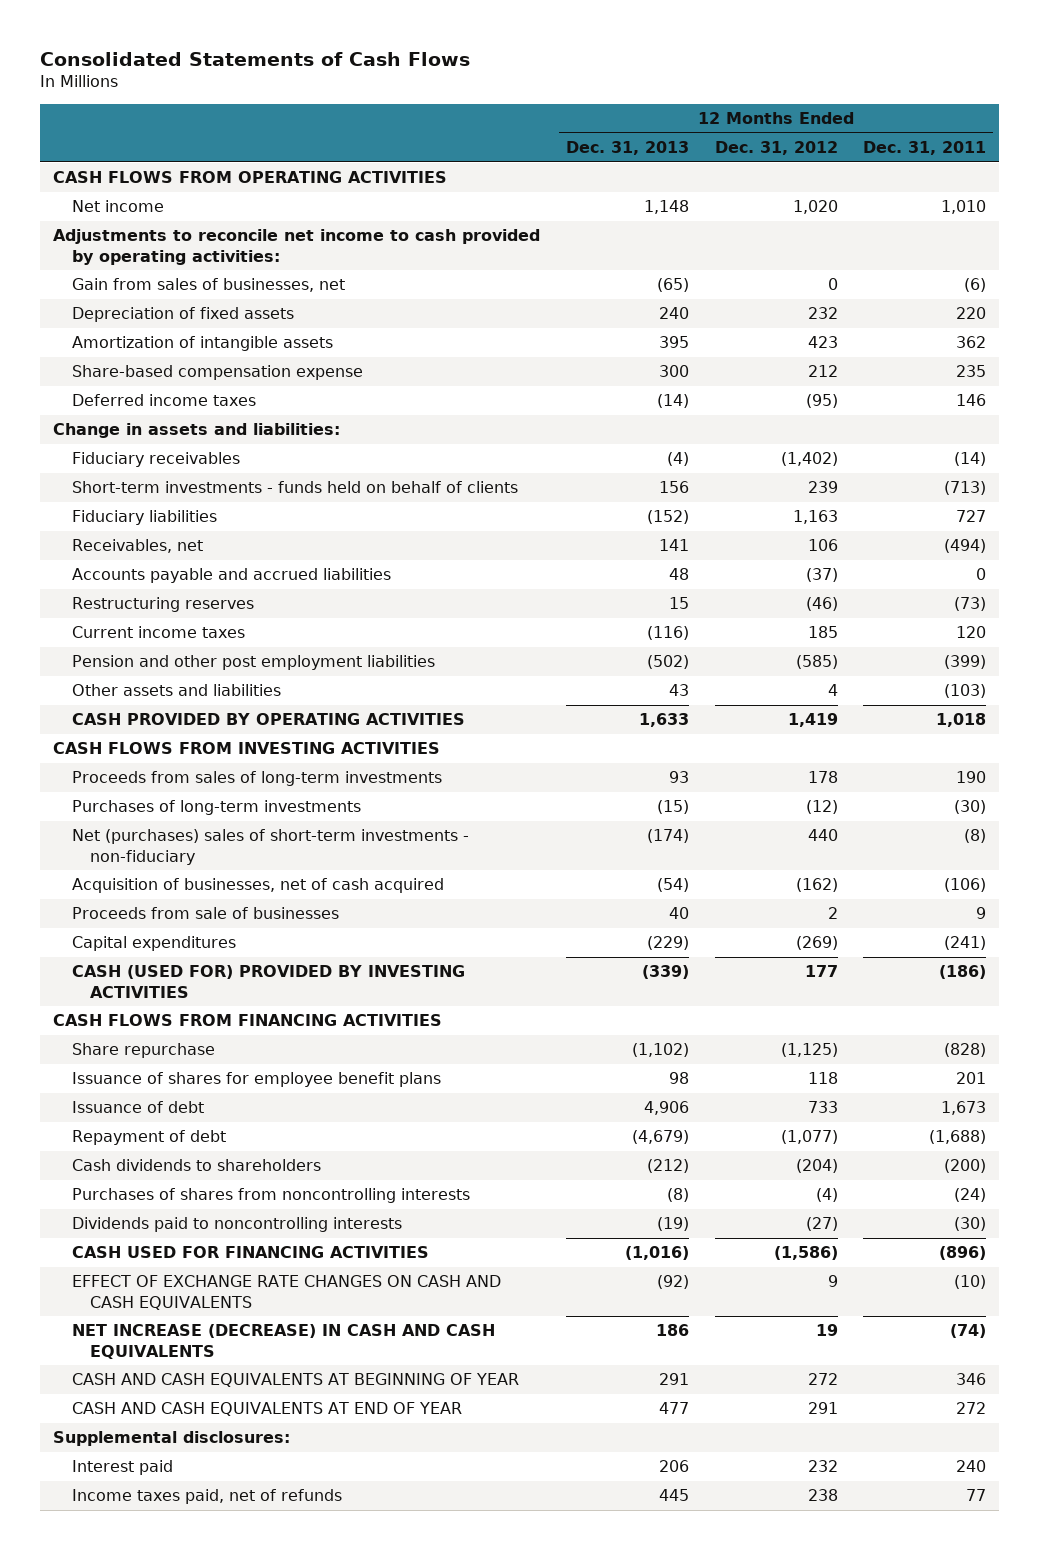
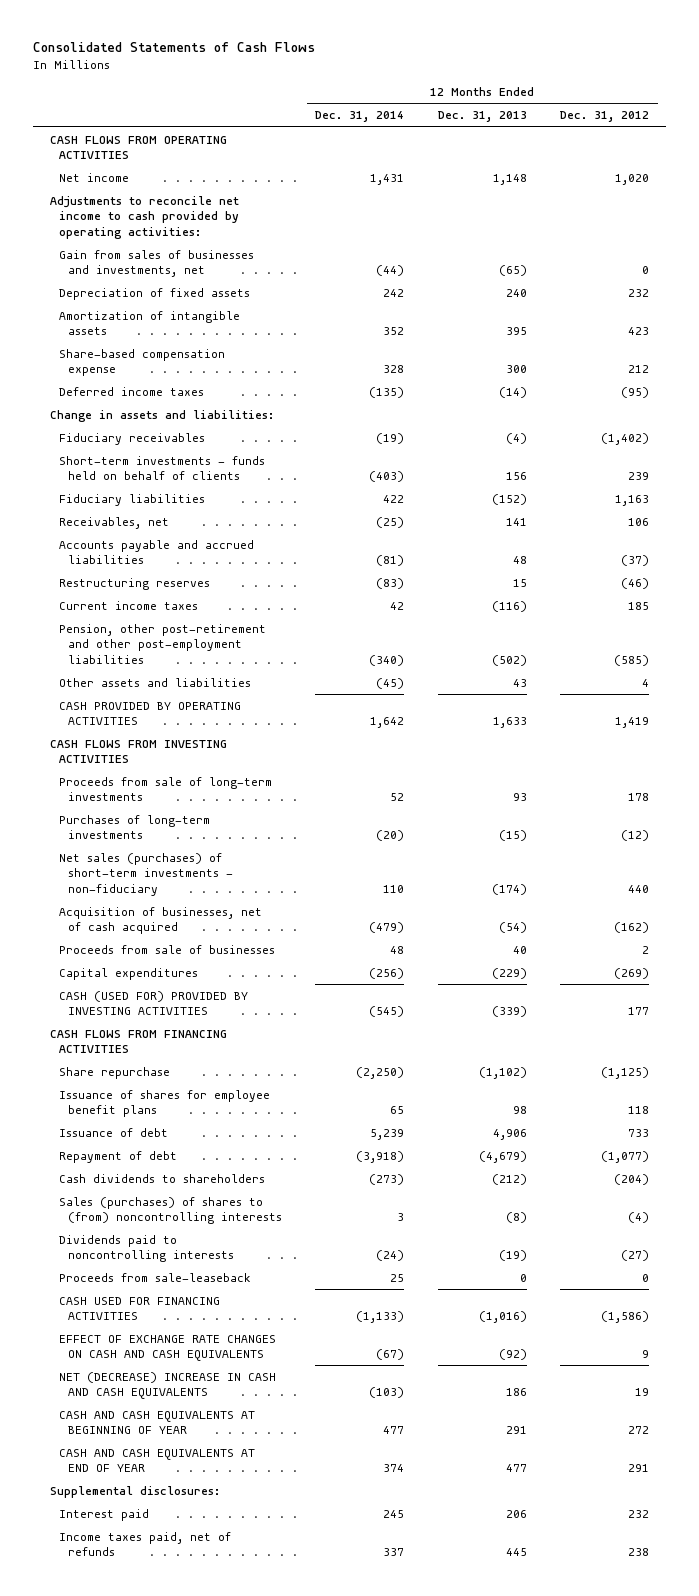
[863,140,987,155] Dec. 31, 2011 -> none
none -> [315,111,405,123] Dec. 31, 2014
[71,278,345,293] Gain from sales of businesses, net -> [58,249,254,278] Gain from sales of businesses and investments, net
[71,655,435,671] Pension and other post employment liabilities -> [58,623,266,664] Pension, other post-retirement and other post-employment liabilities
[71,771,442,787] Proceeds from sales of long-term investments -> [58,776,272,802] Proceeds from sale of long-term investments
[71,829,469,865] Net (purchases) sales of short-term investments - non-fiduciary -> [58,852,233,896] Net sales (purchases) of short-term investments - non-fiduciary
[71,1188,470,1204] Purchases of shares from noncontrolling interests -> [58,1196,282,1225] Sales (purchases) of shares to (from) noncontrolling interests
none -> [58,1272,251,1282] Proceeds from sale-leaseback
[71,1324,495,1359] NET INCREASE (DECREASE) IN CASH AND CASH EQUIVALENTS -> [58,1371,276,1400] NET (DECREASE) INCREASE IN CASH AND CASH EQUIVALENTS

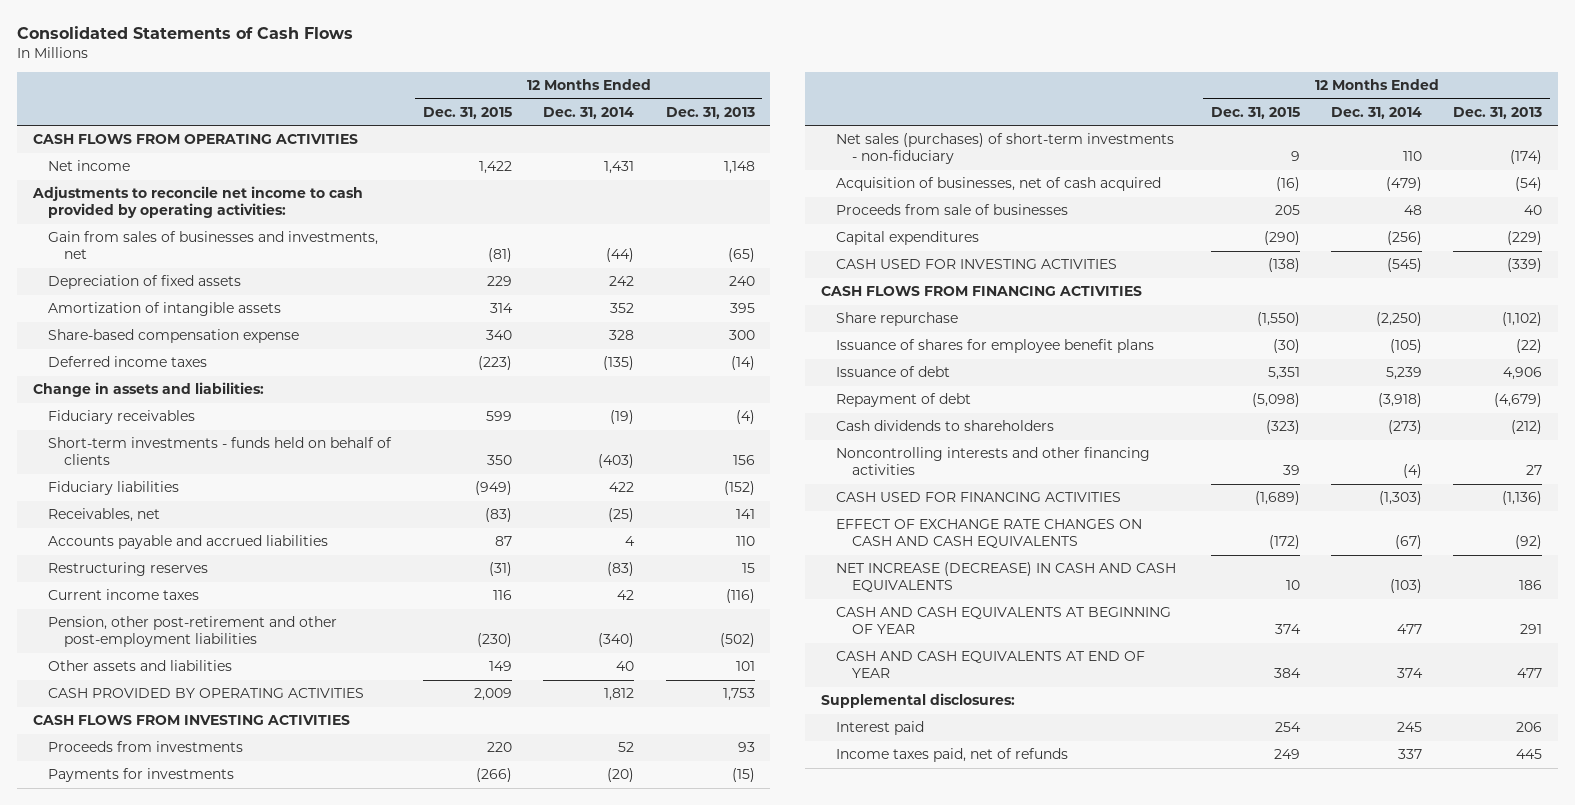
[560,111,650,123] Dec. 31, 2012 -> none
none -> [422,106,512,119] Dec. 31, 2015
[376,555,405,567] (81) -> [625,536,636,547] 4
[512,556,527,565] 48 -> [735,536,755,547] 110
[376,677,405,689] (45) -> [616,661,635,672] 40
[512,678,527,687] 43 -> [735,661,755,672] 101
[370,717,405,729] 1,642 -> [604,688,635,702] 1,812
[492,717,527,729] 1,633 -> [722,688,755,702] 1,753
[58,776,272,802] Proceeds from sale of long-term investments -> [48,741,244,753] Proceeds from investments
[58,814,210,840] Purchases of long-term investments -> [48,768,235,783] Payments for investments
[58,990,248,1016] CASH (USED FOR) PROVIDED BY INVESTING ACTIVITIES -> [836,259,1118,270] CASH USED FOR INVESTING ACTIVITIES
[390,1106,405,1115] 65 -> [1390,339,1423,354] (105)
[512,1106,527,1115] 98 -> [1516,339,1543,354] (22)
[58,1196,282,1225] Sales (purchases) of shares to (from) noncontrolling interests -> none
[58,1234,234,1263] Dividends paid to noncontrolling interests -> none
[58,1272,251,1282] Proceeds from sale-leaseback -> none
none -> [836,447,1151,476] Noncontrolling interests and other financing activities
[356,1311,405,1324] (1,133) -> [1379,491,1423,506] (1,303)
[478,1311,527,1324] (1,016) -> [1502,491,1543,506] (1,136)
[58,1371,276,1400] NET (DECREASE) INCREASE IN CASH AND CASH EQUIVALENTS -> [836,562,1177,593] NET INCREASE (DECREASE) IN CASH AND CASH EQUIVALENTS

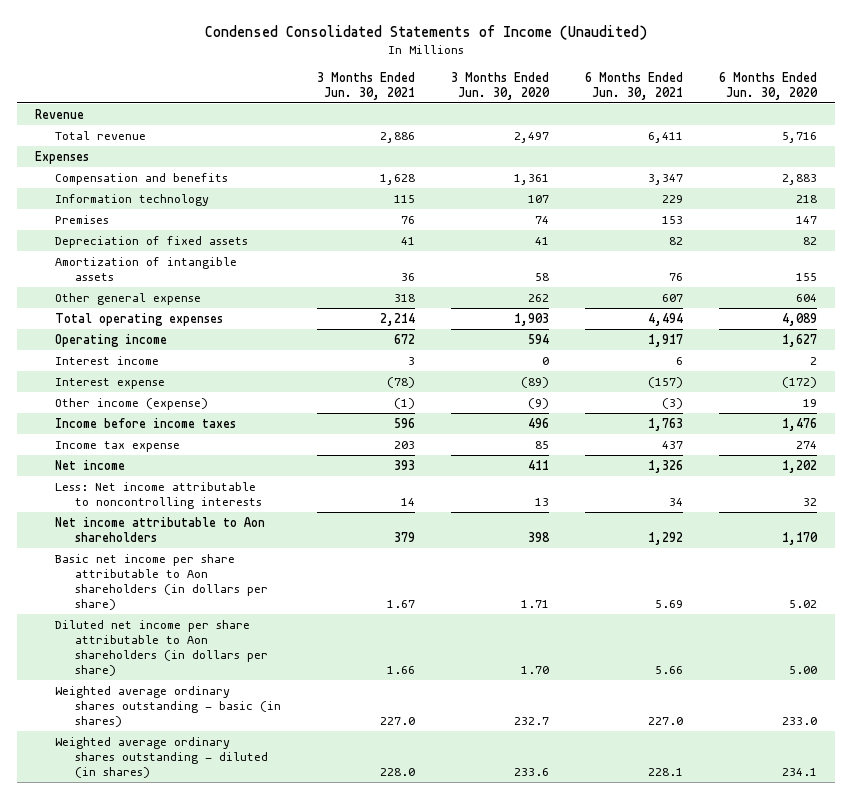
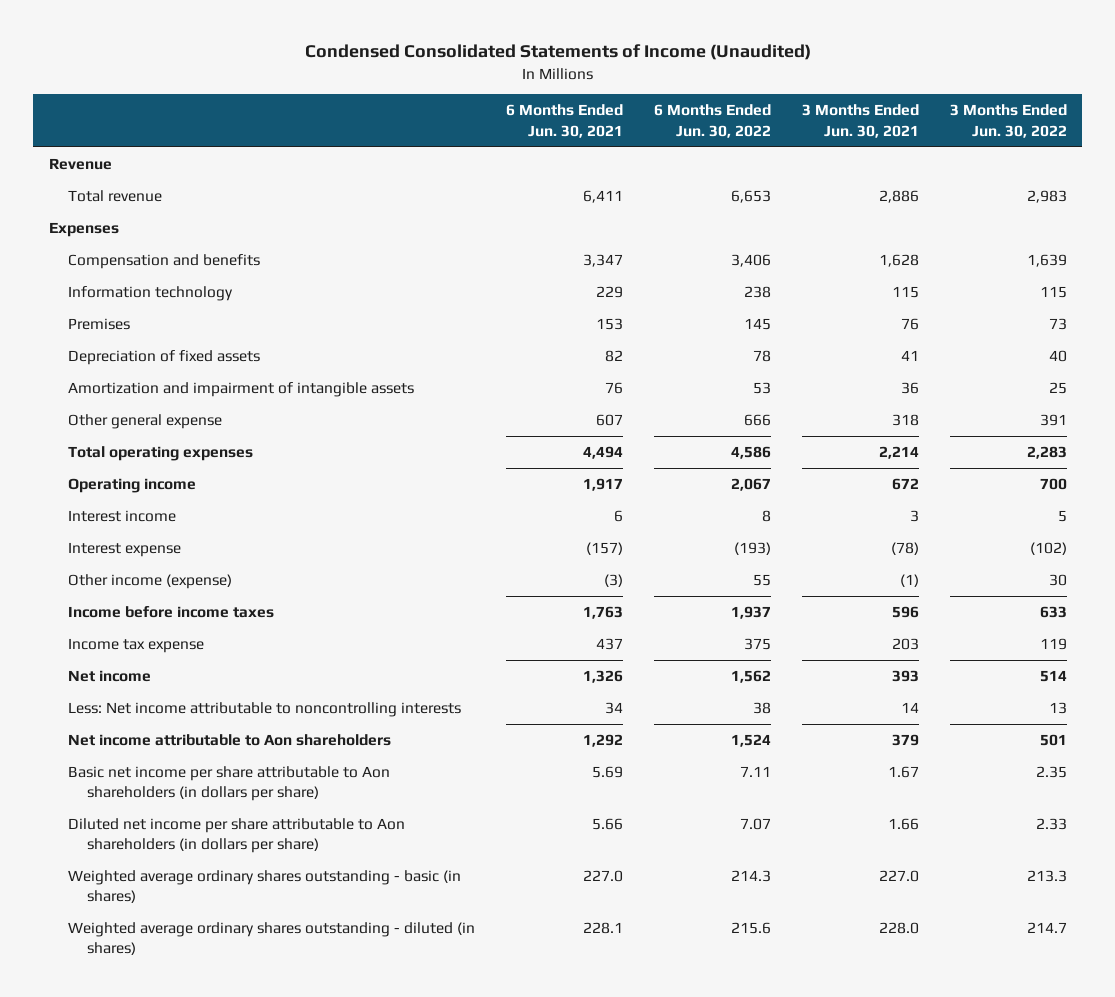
[450,71,550,100] 3 Months Ended Jun. 30, 2020 -> none
[718,71,818,100] 6 Months Ended Jun. 30, 2020 -> none
none -> [653,104,771,138] 6 Months Ended Jun. 30, 2022
none -> [949,104,1067,138] 3 Months Ended Jun. 30, 2022
[55,257,238,281] Amortization of intangible assets -> [67,382,414,398] Amortization and impairment of intangible assets

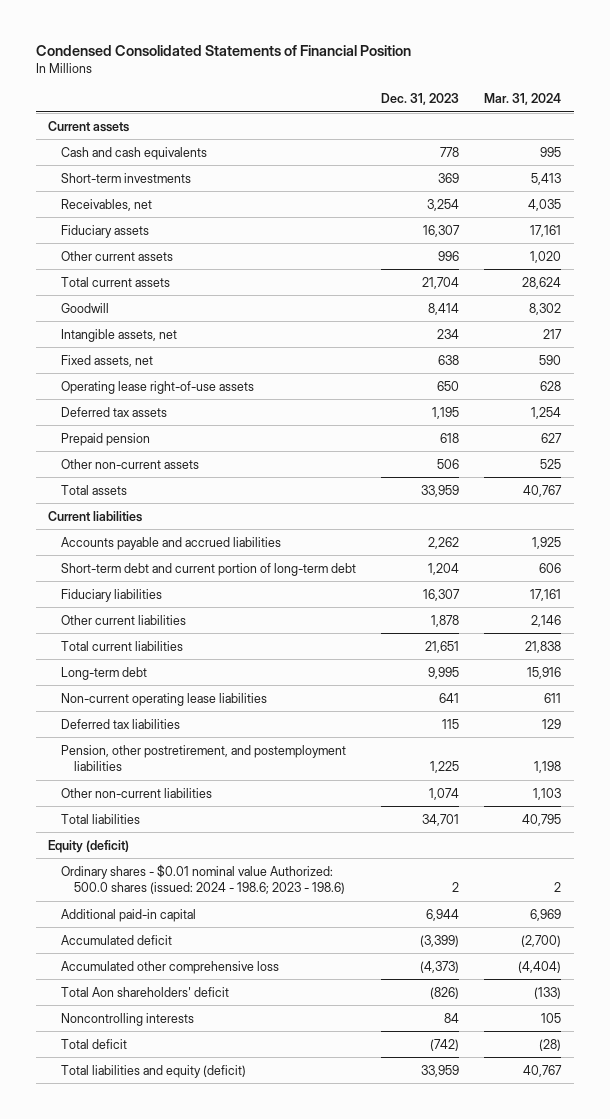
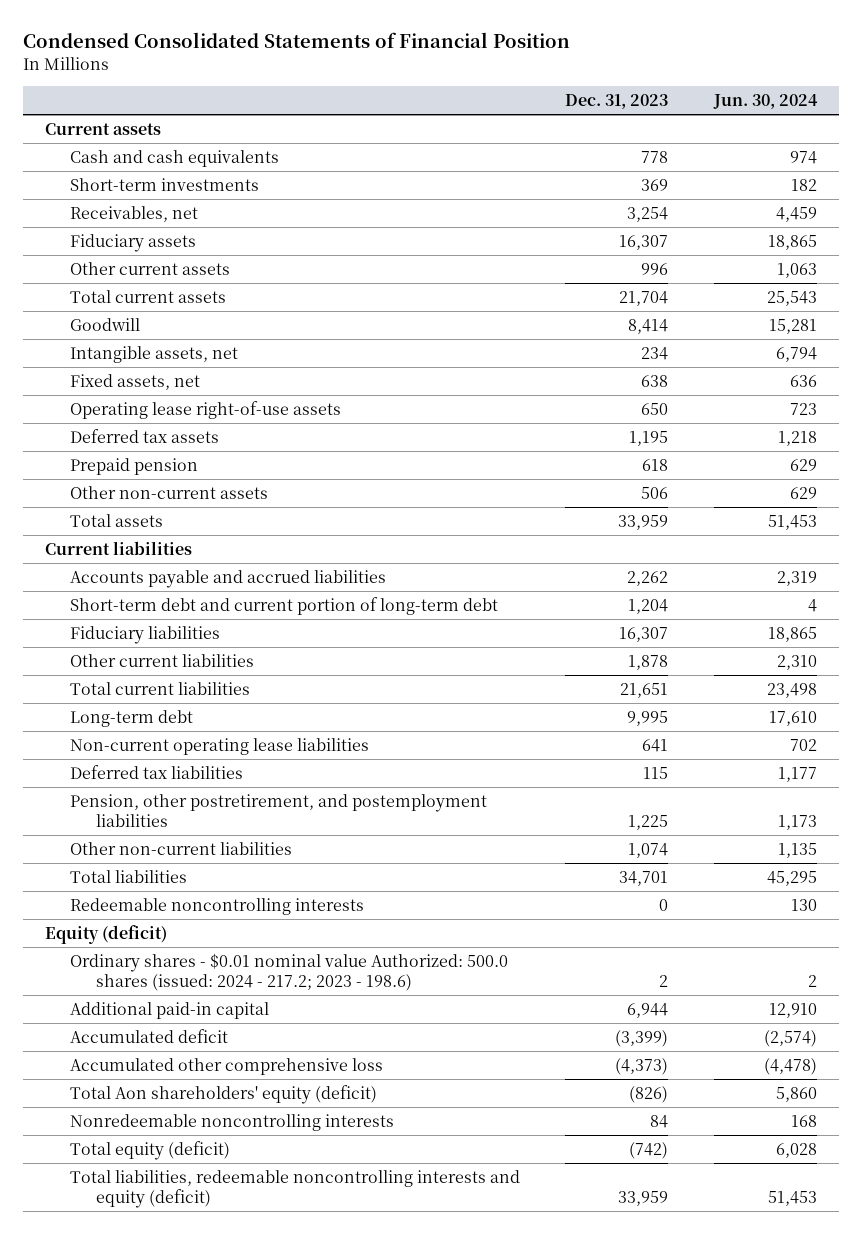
[484,93,562,106] Mar. 31, 2024 -> none
none -> [712,93,818,109] Jun. 30, 2024
none -> [70,897,365,915] Redeemable noncontrolling interests
[61,863,346,895] Ordinary shares - $0.01 nominal value Authorized: 500.0 shares (issued: 2024 - 198.6; 2023 - 198.6) -> [70,952,509,992] Ordinary shares - $0.01 nominal value Authorized: 500.0 shares (issued: 2024 - 217.2; 2023 - 198.6)
[61,986,230,997] Total Aon shareholders' deficit -> [70,1084,378,1104] Total Aon shareholders' equity (deficit)
[61,1012,195,1026] Noncontrolling interests -> [70,1113,395,1131] Nonredeemable noncontrolling interests
[61,1038,128,1049] Total deficit -> [70,1140,231,1160] Total equity (deficit)
[61,1064,247,1078] Total liabilities and equity (deficit) -> [70,1169,521,1209] Total liabilities, redeemable noncontrolling interests and equity (deficit)

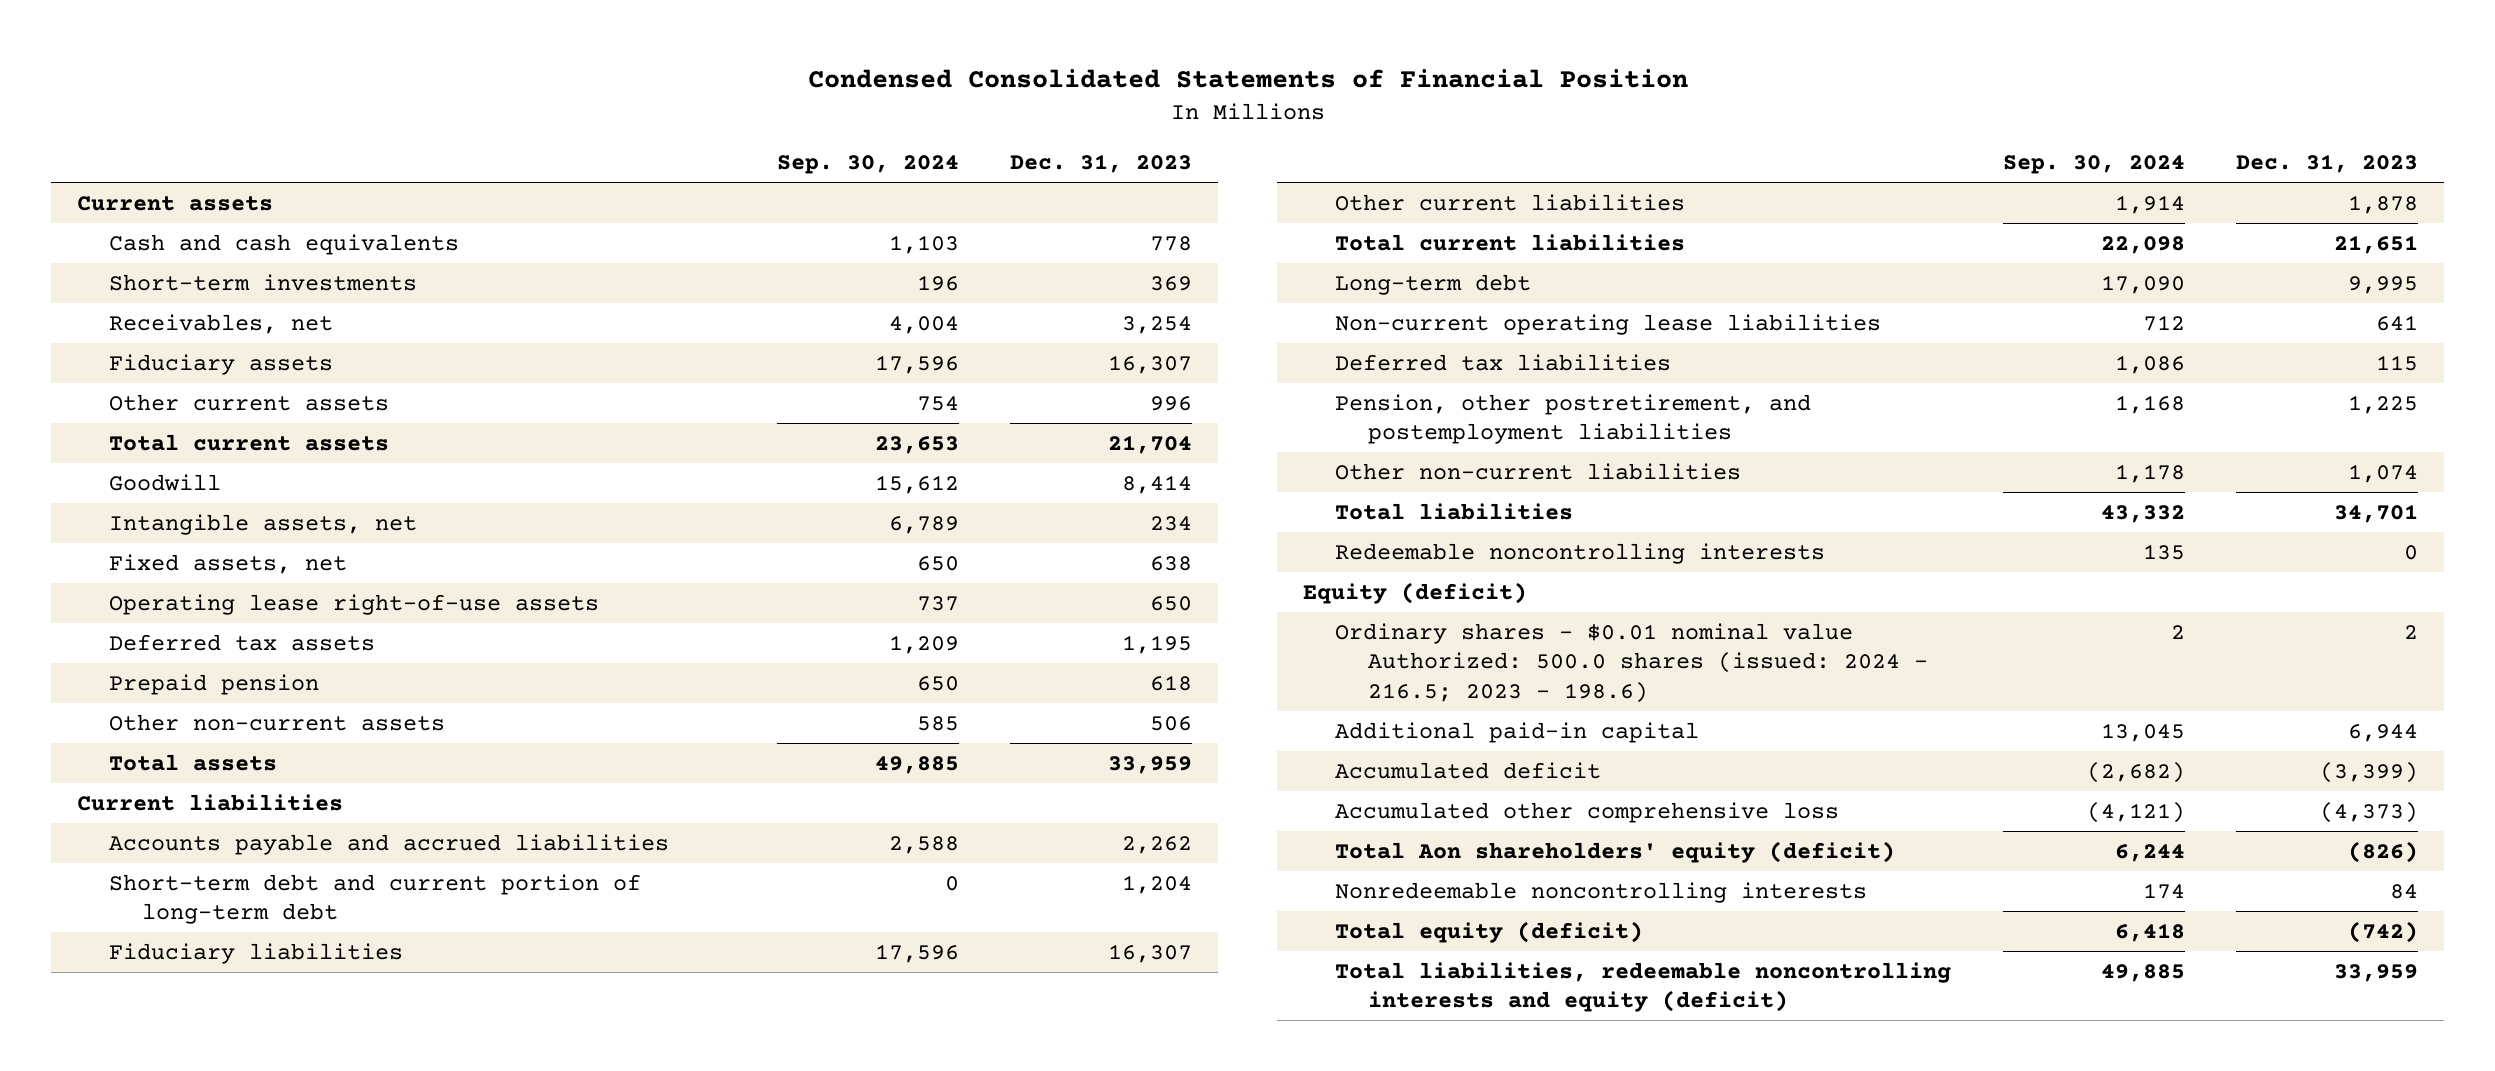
[712,93,818,109] Jun. 30, 2024 -> none
none -> [776,155,959,175] Sep. 30, 2024
[70,952,509,992] Ordinary shares - $0.01 nominal value Authorized: 500.0 shares (issued: 2024 - 217.2; 2023 - 198.6) -> [1335,622,1929,703] Ordinary shares - $0.01 nominal value Authorized: 500.0 shares (issued: 2024 - 216.5; 2023 - 198.6)

